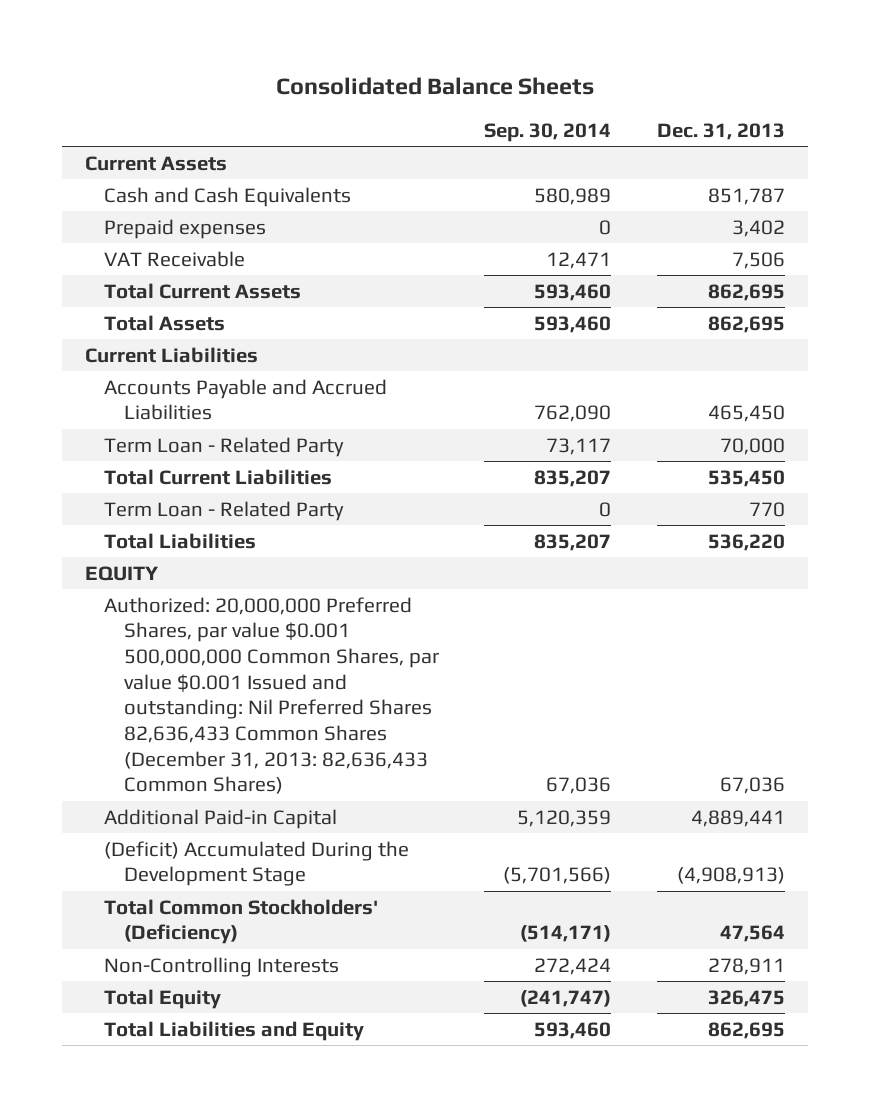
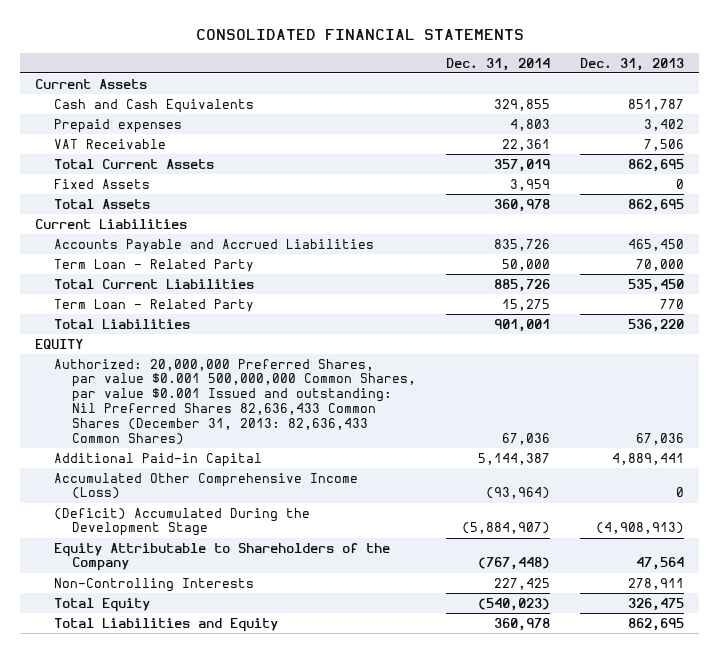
[276,76,595,95] Consolidated Balance Sheets -> [195,29,524,41] CONSOLIDATED FINANCIAL STATEMENTS
[484,122,612,142] Sep. 30, 2014 -> none
none -> [445,57,550,71] Dec. 31, 2014
none -> [53,178,150,189] Fixed Assets
none -> [53,472,358,500] Accumulated Other Comprehensive Income (Loss)
[104,898,379,945] Total Common Stockholders' (Deficiency) -> [53,542,390,572] Equity Attributable to Shareholders of the Company

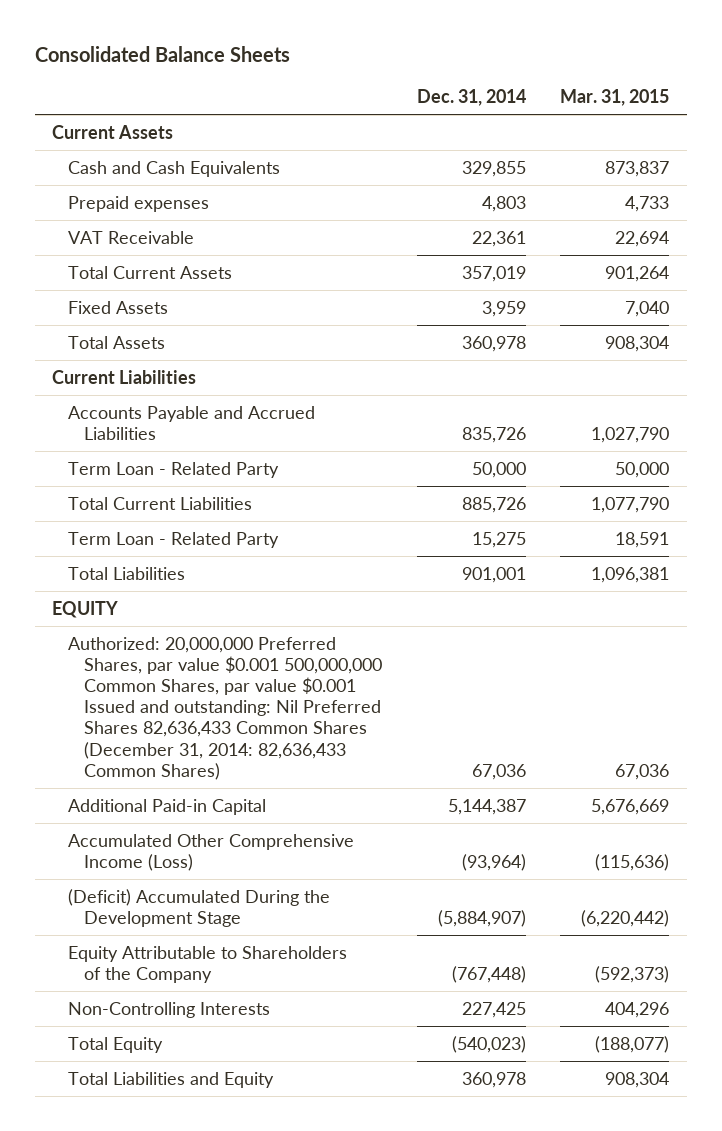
[195,29,524,41] CONSOLIDATED FINANCIAL STATEMENTS -> [35,46,291,63] Consolidated Balance Sheets
[579,57,684,71] Dec. 31, 2013 -> none
none -> [560,89,670,107] Mar. 31, 2015
[53,358,417,445] Authorized: 20,000,000 Preferred Shares, par value $0.001 500,000,000 Common Shares, par value $0.001 Issued and outstanding: Nil Preferred Shares 82,636,433 Common Shares (December 31, 2013: 82,636,433 Common Shares) -> [68,636,383,780] Authorized: 20,000,000 Preferred Shares, par value $0.001 500,000,000 Common Shares, par value $0.001 Issued and outstanding: Nil Preferred Shares 82,636,433 Common Shares (December 31, 2014: 82,636,433 Common Shares)

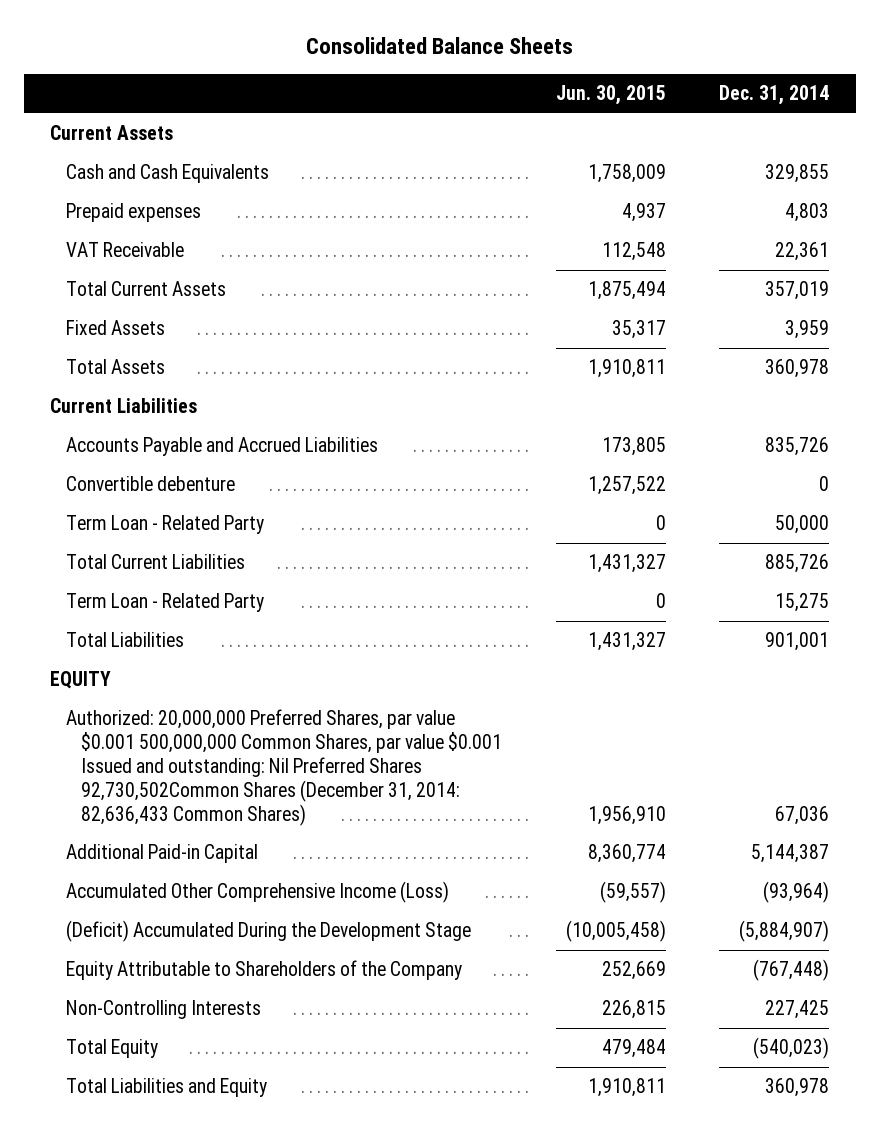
[560,89,670,107] Mar. 31, 2015 -> none
none -> [555,85,666,106] Jun. 30, 2015
none -> [65,476,235,492] Convertible debenture
[68,636,383,780] Authorized: 20,000,000 Preferred Shares, par value $0.001 500,000,000 Common Shares, par value $0.001 Issued and outstanding: Nil Preferred Shares 82,636,433 Common Shares (December 31, 2014: 82,636,433 Common Shares) -> [65,709,503,827] Authorized: 20,000,000 Preferred Shares, par value $0.001 500,000,000 Common Shares, par value $0.001 Issued and outstanding: Nil Preferred Shares 92,730,502Common Shares (December 31, 2014: 82,636,433 Common Shares)

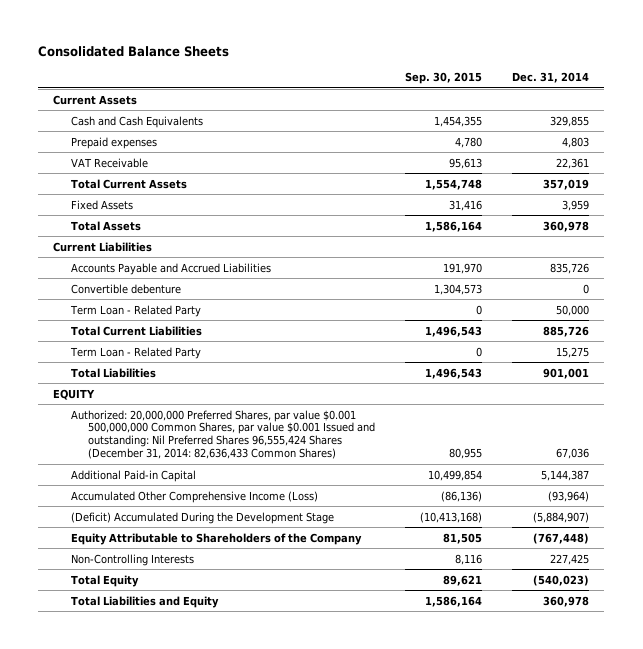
[555,85,666,106] Jun. 30, 2015 -> none
none -> [405,72,483,85] Sep. 30, 2015
[65,709,503,827] Authorized: 20,000,000 Preferred Shares, par value $0.001 500,000,000 Common Shares, par value $0.001 Issued and outstanding: Nil Preferred Shares 92,730,502Common Shares (December 31, 2014: 82,636,433 Common Shares) -> [70,409,376,459] Authorized: 20,000,000 Preferred Shares, par value $0.001 500,000,000 Common Shares, par value $0.001 Issued and outstanding: Nil Preferred Shares 96,555,424 Shares (December 31, 2014: 82,636,433 Common Shares)

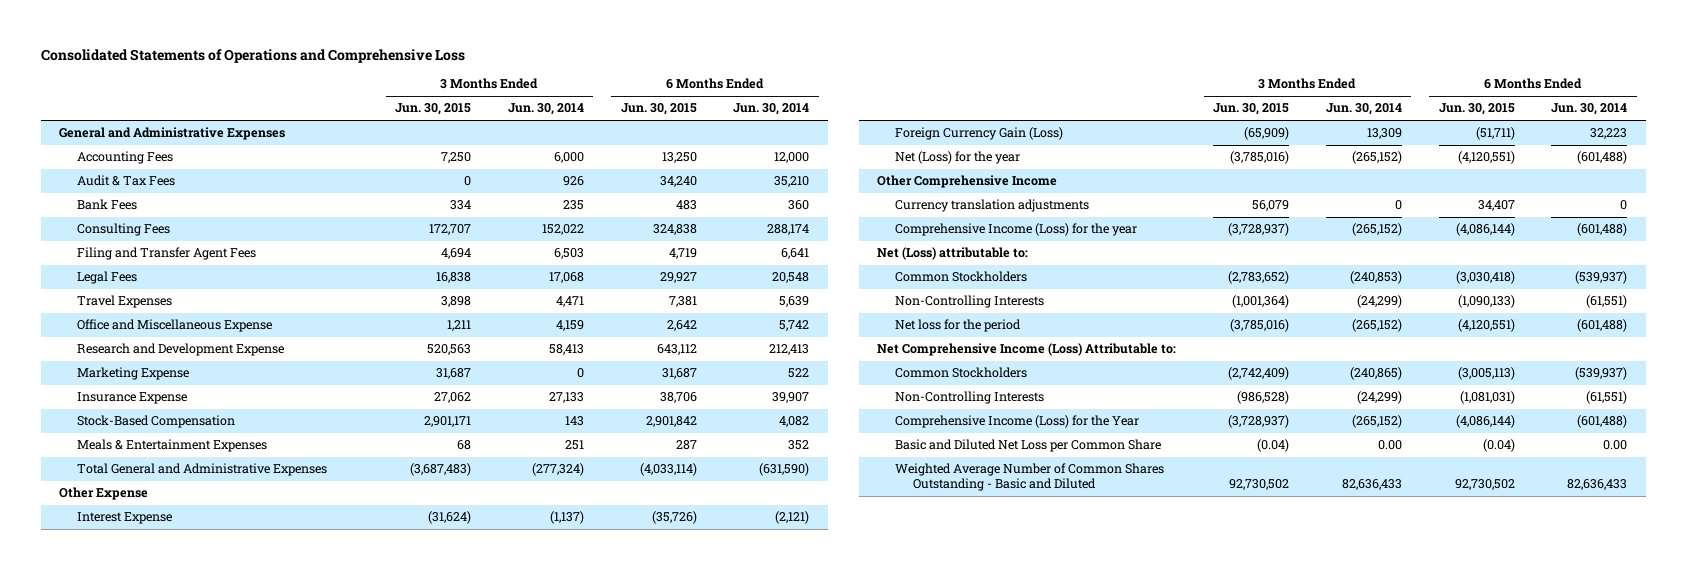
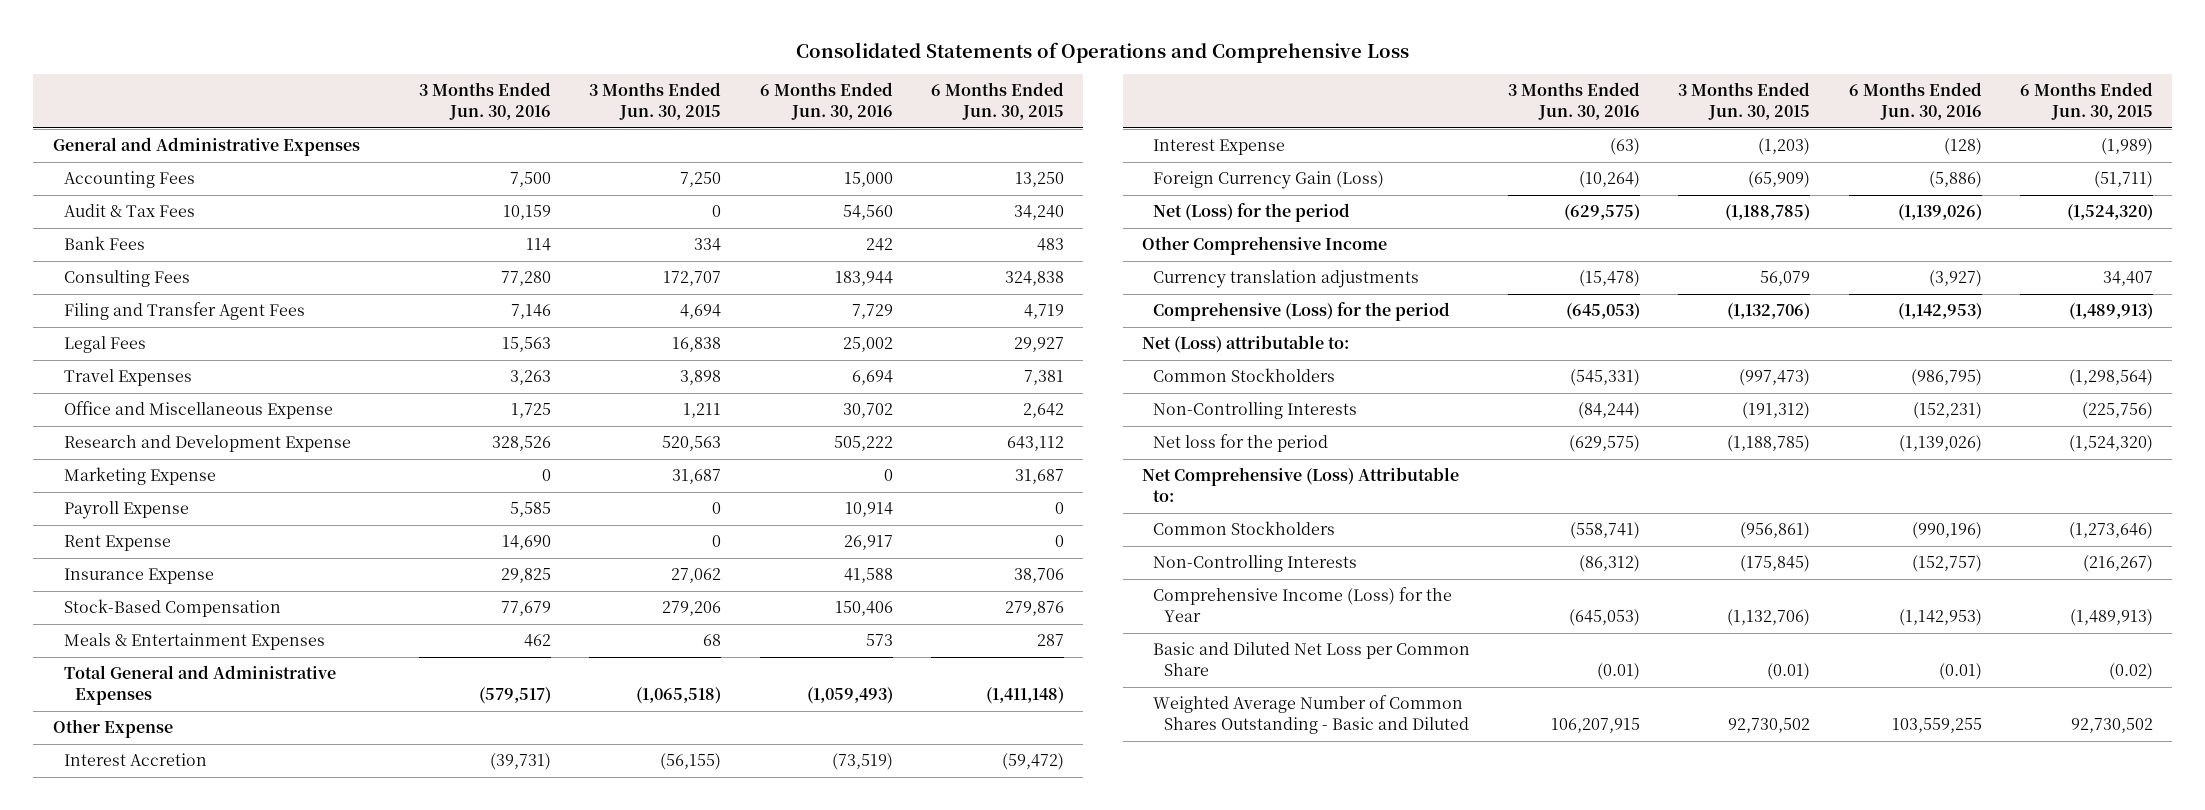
[507,103,584,116] Jun. 30, 2014 -> none
[733,103,810,116] Jun. 30, 2014 -> none
none -> [419,82,552,120] 3 Months Ended Jun. 30, 2016
none -> [759,82,893,120] 6 Months Ended Jun. 30, 2016
none -> [63,501,189,520] Payroll Expense
none -> [63,535,171,552] Rent Expense
[423,416,471,428] 2,901,171 -> [662,601,722,617] 279,206
[645,416,697,428] 2,901,842 -> [1004,601,1064,617] 279,876
[409,463,471,477] (3,687,483) -> [636,686,722,704] (1,065,518)
[639,463,697,477] (4,033,114) -> [985,686,1064,704] (1,411,148)
none -> [63,753,207,767] Interest Accretion
[427,511,471,525] (31,624) -> [1758,138,1811,156] (1,203)
[651,511,697,525] (35,726) -> [2100,138,2153,156] (1,989)
[894,151,1020,165] Net (Loss) for the year -> [1152,203,1350,223] Net (Loss) for the period
[1229,151,1289,165] (3,785,016) -> [1725,204,1811,222] (1,188,785)
[1457,151,1515,165] (4,120,551) -> [2066,204,2153,222] (1,524,320)
[894,223,1137,237] Comprehensive Income (Loss) for the year -> [1152,302,1450,322] Comprehensive (Loss) for the period
[1227,223,1289,237] (3,728,937) -> [1727,303,1811,321] (1,132,706)
[1455,223,1515,237] (4,086,144) -> [2068,303,2153,321] (1,489,913)
[1227,271,1289,285] (2,783,652) -> [1739,369,1811,387] (997,473)
[1455,271,1515,285] (3,030,418) -> [2068,369,2153,387] (1,298,564)
[1231,295,1289,309] (1,001,364) -> [1742,402,1811,420] (191,312)
[1457,295,1515,309] (1,090,133) -> [2081,402,2153,420] (225,756)
[1229,319,1289,333] (3,785,016) -> [1727,435,1811,453] (1,188,785)
[1457,319,1515,333] (4,120,551) -> [2068,435,2153,453] (1,524,320)
[877,343,1177,357] Net Comprehensive Income (Loss) Attributable to: -> [1141,467,1459,502] Net Comprehensive (Loss) Attributable to:
[1227,367,1289,381] (2,742,409) -> [1740,522,1811,540] (956,861)
[1457,367,1515,381] (3,005,113) -> [2068,522,2153,540] (1,273,646)
[1236,391,1289,405] (986,528) -> [1740,555,1811,573] (175,845)
[1459,391,1515,405] (1,081,031) -> [2082,555,2153,573] (216,267)
[1227,415,1289,429] (3,728,937) -> [1727,608,1811,626] (1,132,706)
[1455,415,1515,429] (4,086,144) -> [2069,608,2153,626] (1,489,913)
[1256,439,1289,453] (0.04) -> [1767,662,1811,680] (0.01)
[1482,439,1515,453] (0.04) -> [2108,662,2153,680] (0.02)

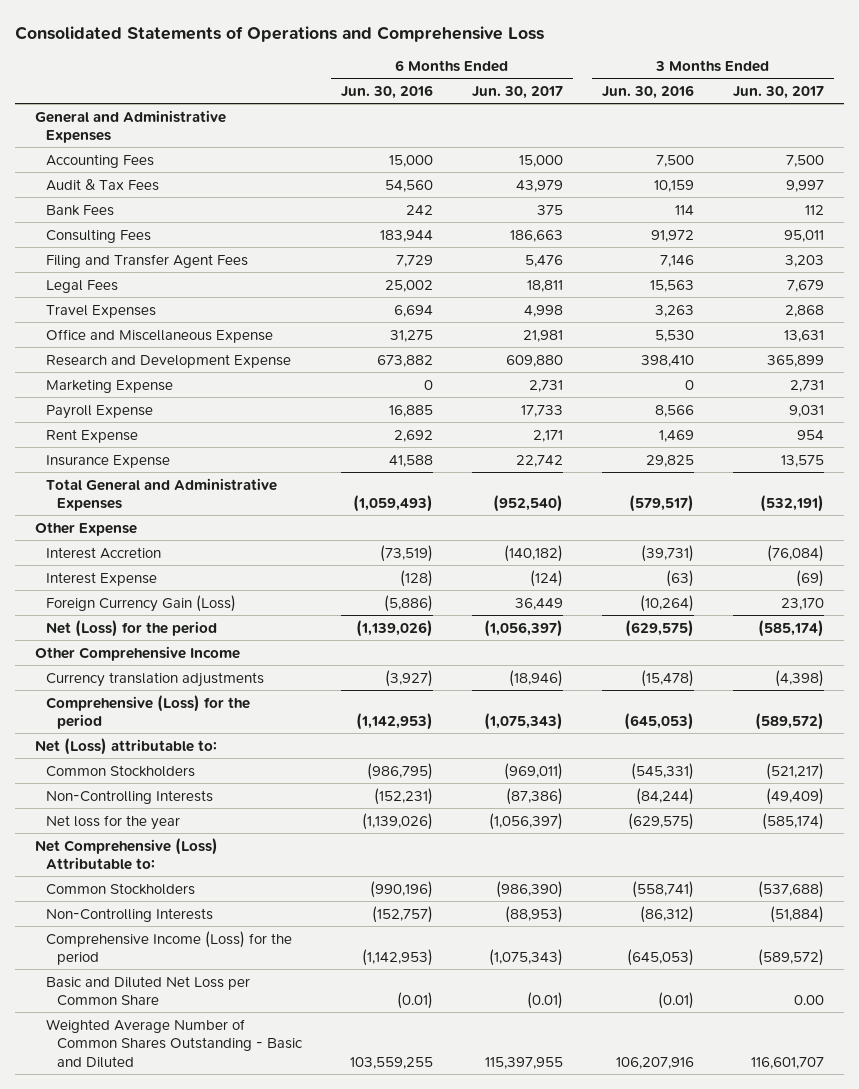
[589,82,722,120] 3 Months Ended Jun. 30, 2015 -> none
[930,82,1064,120] 6 Months Ended Jun. 30, 2015 -> none
none -> [472,86,564,100] Jun. 30, 2017
none -> [733,86,825,100] Jun. 30, 2017
[501,271,552,287] 77,280 -> [651,229,695,242] 91,972
[511,403,552,419] 1,725 -> [655,329,695,342] 5,530
[842,403,893,419] 30,702 -> [390,329,434,342] 31,275
[492,436,552,452] 328,526 -> [641,354,695,367] 398,410
[833,436,893,452] 505,222 -> [377,354,434,367] 673,882
[510,502,552,518] 5,585 -> [655,404,695,417] 8,566
[844,502,893,518] 10,914 -> [389,404,434,417] 16,885
[502,535,552,551] 14,690 -> [659,429,695,442] 1,469
[843,535,893,551] 26,917 -> [394,429,434,442] 2,692
[63,599,281,618] Stock-Based Compensation -> none
[63,633,325,651] Meals & Entertainment Expenses -> none
[1152,434,1328,453] Net loss for the period -> [45,814,180,830] Net loss for the year
[1152,587,1452,622] Comprehensive Income (Loss) for the Year -> [45,930,292,966] Comprehensive Income (Loss) for the period
[1551,717,1641,733] 106,207,915 -> [616,1056,695,1069] 106,207,916

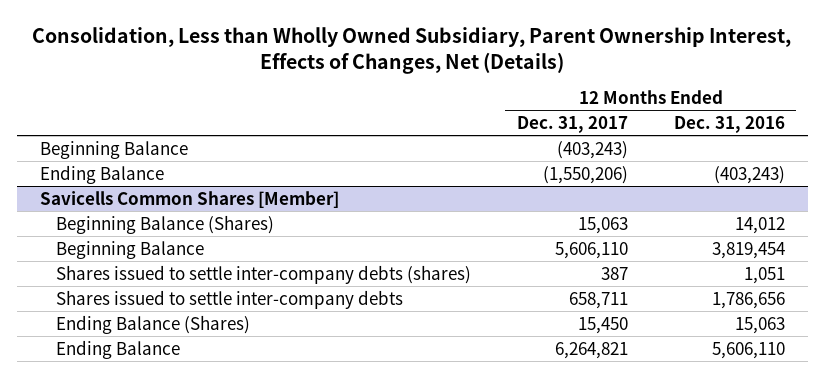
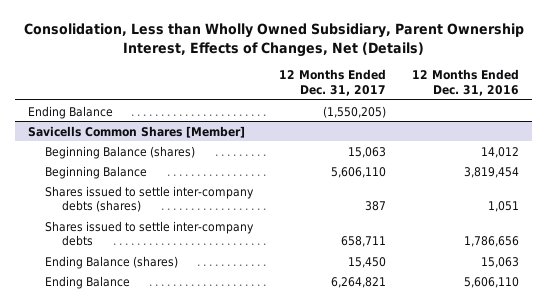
[39,164,164,184] Ending Balance -> none
[39,140,188,159] Beginning Balance -> [28,105,114,119] Ending Balance
[556,140,628,159] (403,243) -> [323,105,387,118] (1,550,205)
[55,214,274,234] Beginning Balance (Shares) -> [45,145,196,159] Beginning Balance (shares)
[55,314,250,334] Ending Balance (Shares) -> [45,255,179,269] Ending Balance (shares)

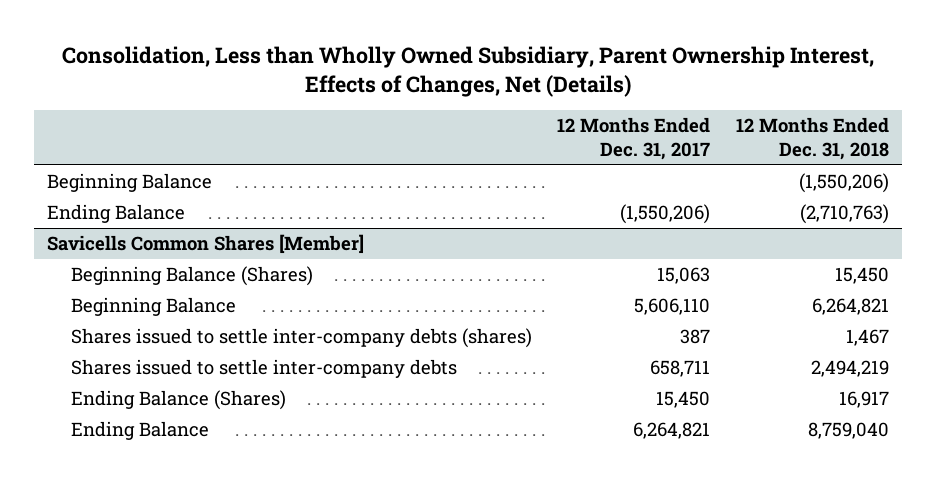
[412,69,520,97] 12 Months Ended Dec. 31, 2016 -> none
none -> [735,117,889,160] 12 Months Ended Dec. 31, 2018
none -> [46,173,212,193] Beginning Balance
[323,105,387,118] (1,550,205) -> [620,204,711,225] (1,550,206)
[45,145,196,159] Beginning Balance (shares) -> [70,266,313,287] Beginning Balance (Shares)
[45,255,179,269] Ending Balance (shares) -> [70,390,286,411] Ending Balance (Shares)

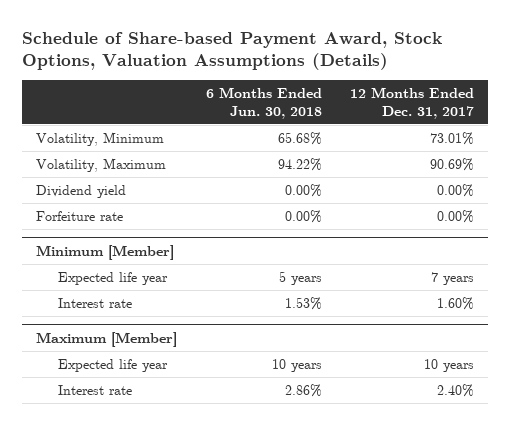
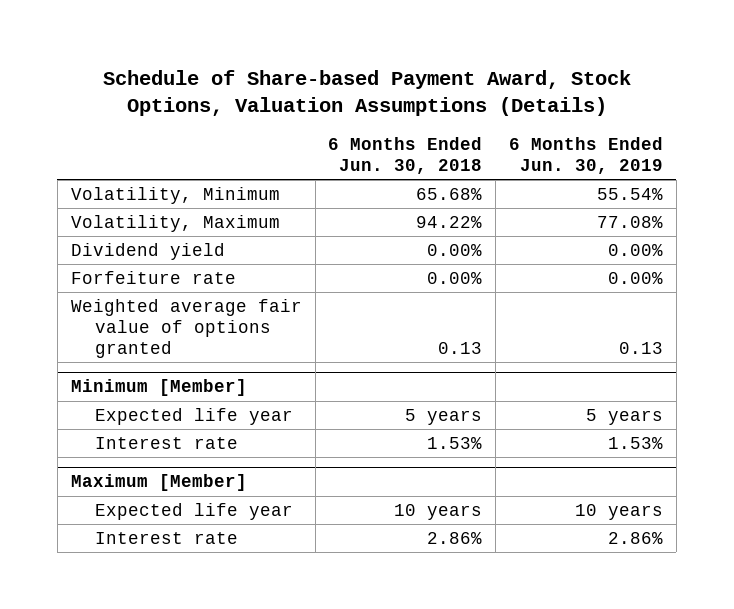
[350,86,475,119] 12 Months Ended Dec. 31, 2017 -> none
none -> [509,137,664,175] 6 Months Ended Jun. 30, 2019
none -> [70,298,302,358] Weighted average fair value of options granted

